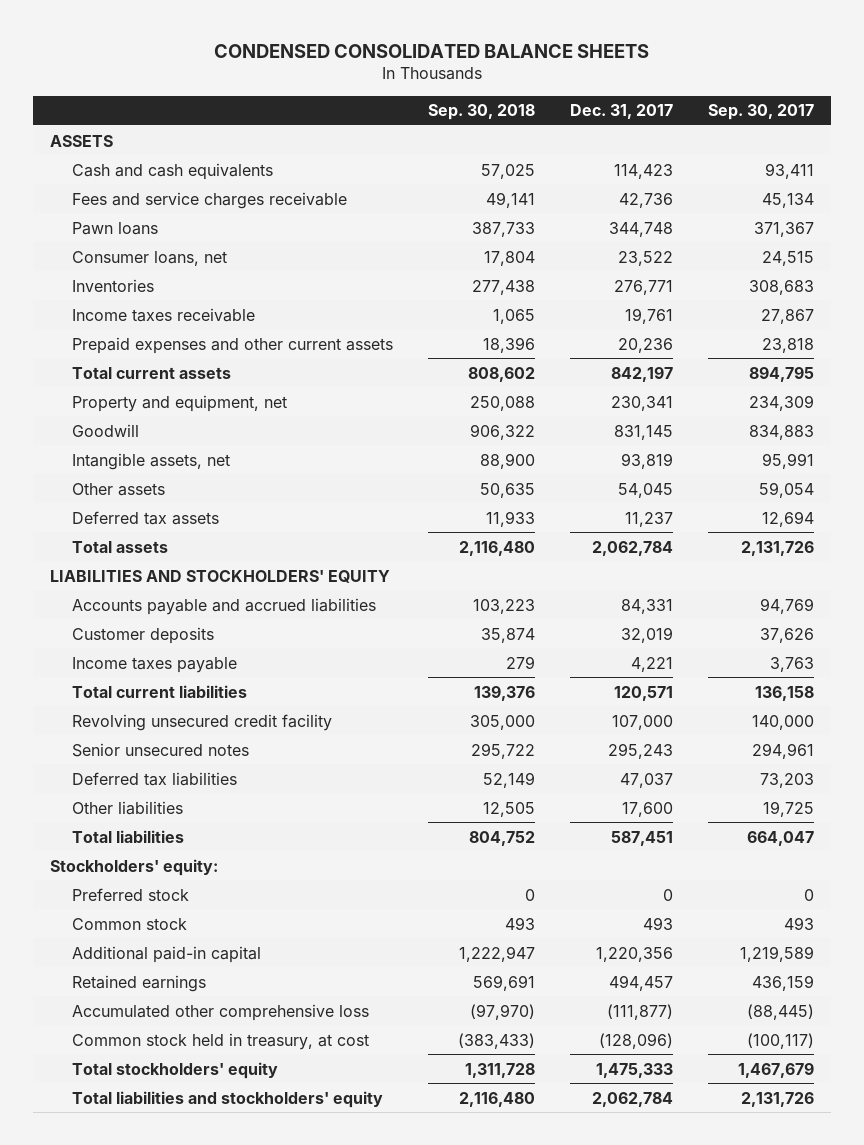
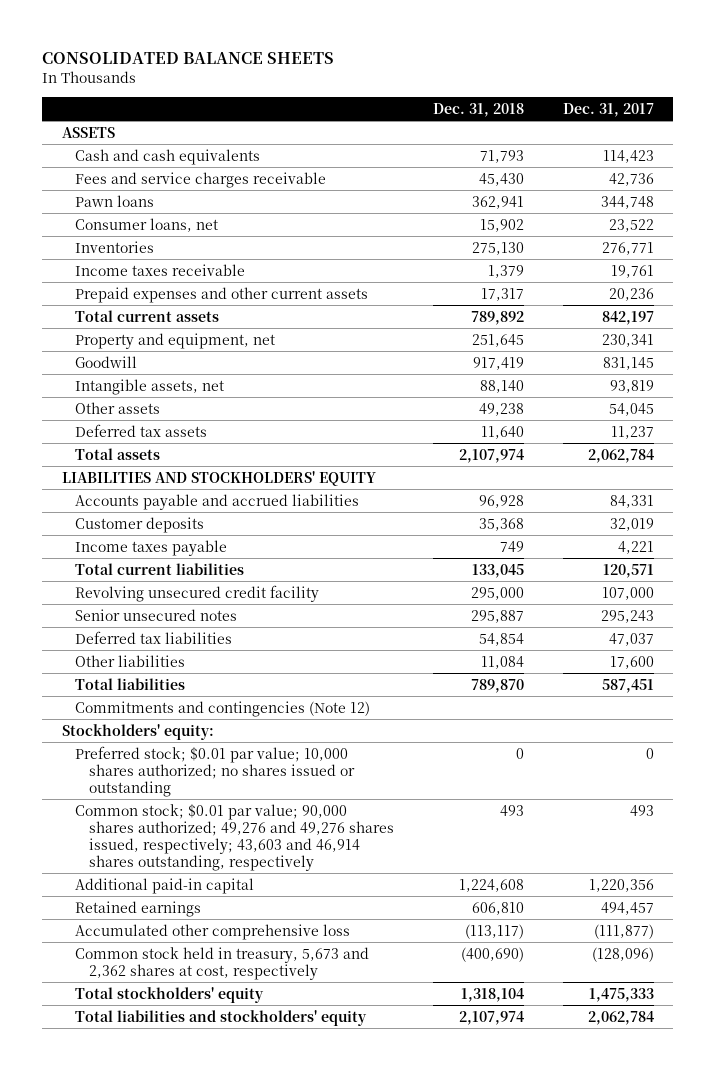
[213,43,649,58] CONDENSED CONSOLIDATED BALANCE SHEETS -> [42,52,335,65] CONSOLIDATED BALANCE SHEETS
[427,104,535,121] Sep. 30, 2018 -> none
[707,104,814,121] Sep. 30, 2017 -> none
none -> [432,102,524,117] Dec. 31, 2018
none -> [75,700,371,717] Commitments and contingencies (Note 12)
[71,887,189,901] Preferred stock -> [75,745,356,797] Preferred stock; $0.01 par value; 10,000 shares authorized; no shares issued or outstanding
[71,917,187,930] Common stock -> [75,803,395,871] Common stock; $0.01 par value; 90,000 shares authorized; 49,276 and 49,276 shares issued, respectively; 43,603 and 46,914 shares outstanding, respectively
[71,1032,369,1050] Common stock held in treasury, at cost -> [75,946,370,980] Common stock held in treasury, 5,673 and 2,362 shares at cost, respectively

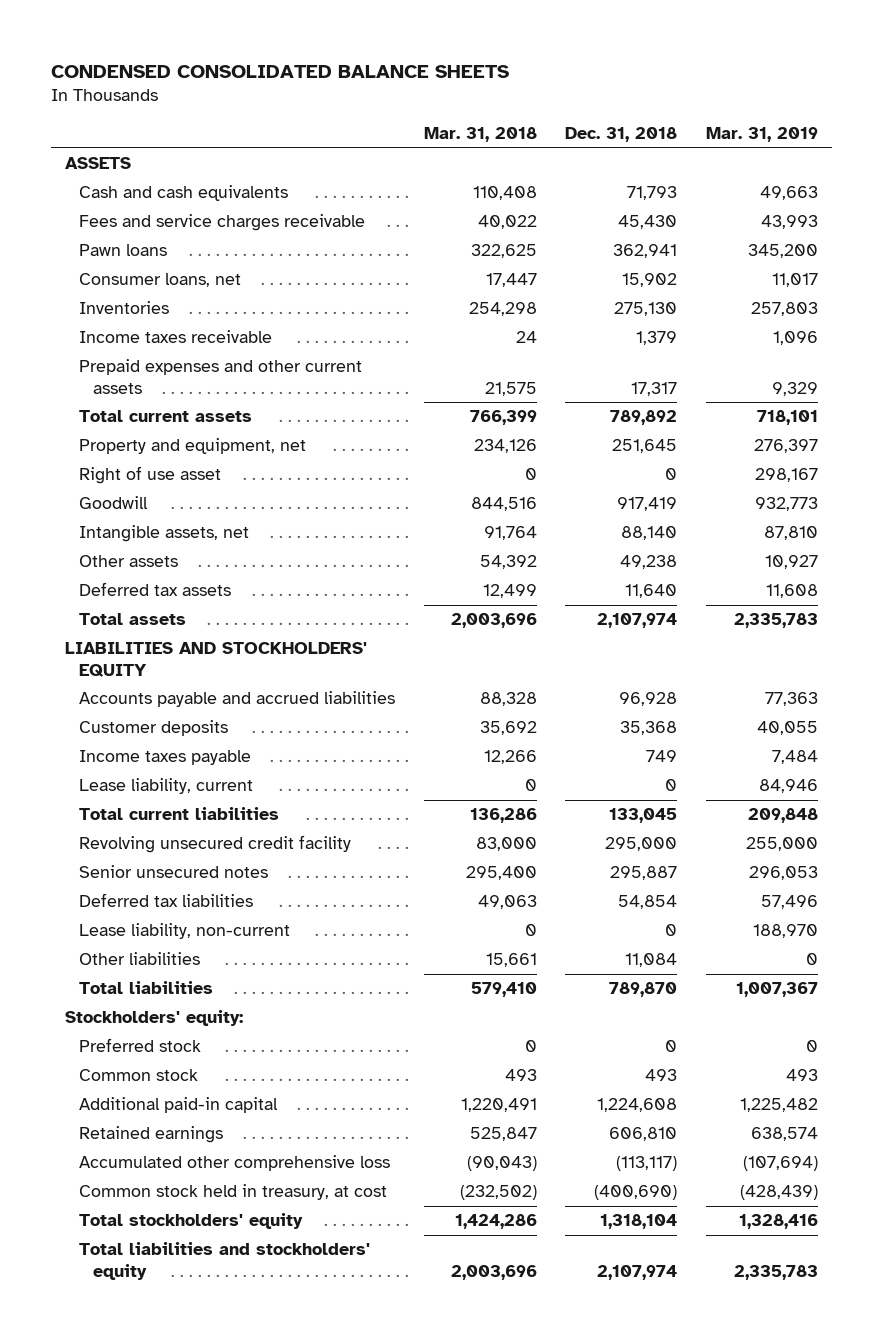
[42,52,335,65] CONSOLIDATED BALANCE SHEETS -> [50,64,509,78] CONDENSED CONSOLIDATED BALANCE SHEETS
[562,102,654,117] Dec. 31, 2017 -> none
none -> [423,127,537,143] Mar. 31, 2018
none -> [705,127,818,143] Mar. 31, 2019
none -> [79,466,222,485] Right of use asset
none -> [79,778,254,795] Lease liability, current
none -> [79,923,291,940] Lease liability, non-current
[75,700,371,717] Commitments and contingencies (Note 12) -> none
[75,745,356,797] Preferred stock; $0.01 par value; 10,000 shares authorized; no shares issued or outstanding -> [79,1038,202,1053] Preferred stock
[75,803,395,871] Common stock; $0.01 par value; 90,000 shares authorized; 49,276 and 49,276 shares issued, respectively; 43,603 and 46,914 shares outstanding, respectively -> [79,1069,199,1082] Common stock
[75,946,370,980] Common stock held in treasury, 5,673 and 2,362 shares at cost, respectively -> [79,1184,388,1201] Common stock held in treasury, at cost

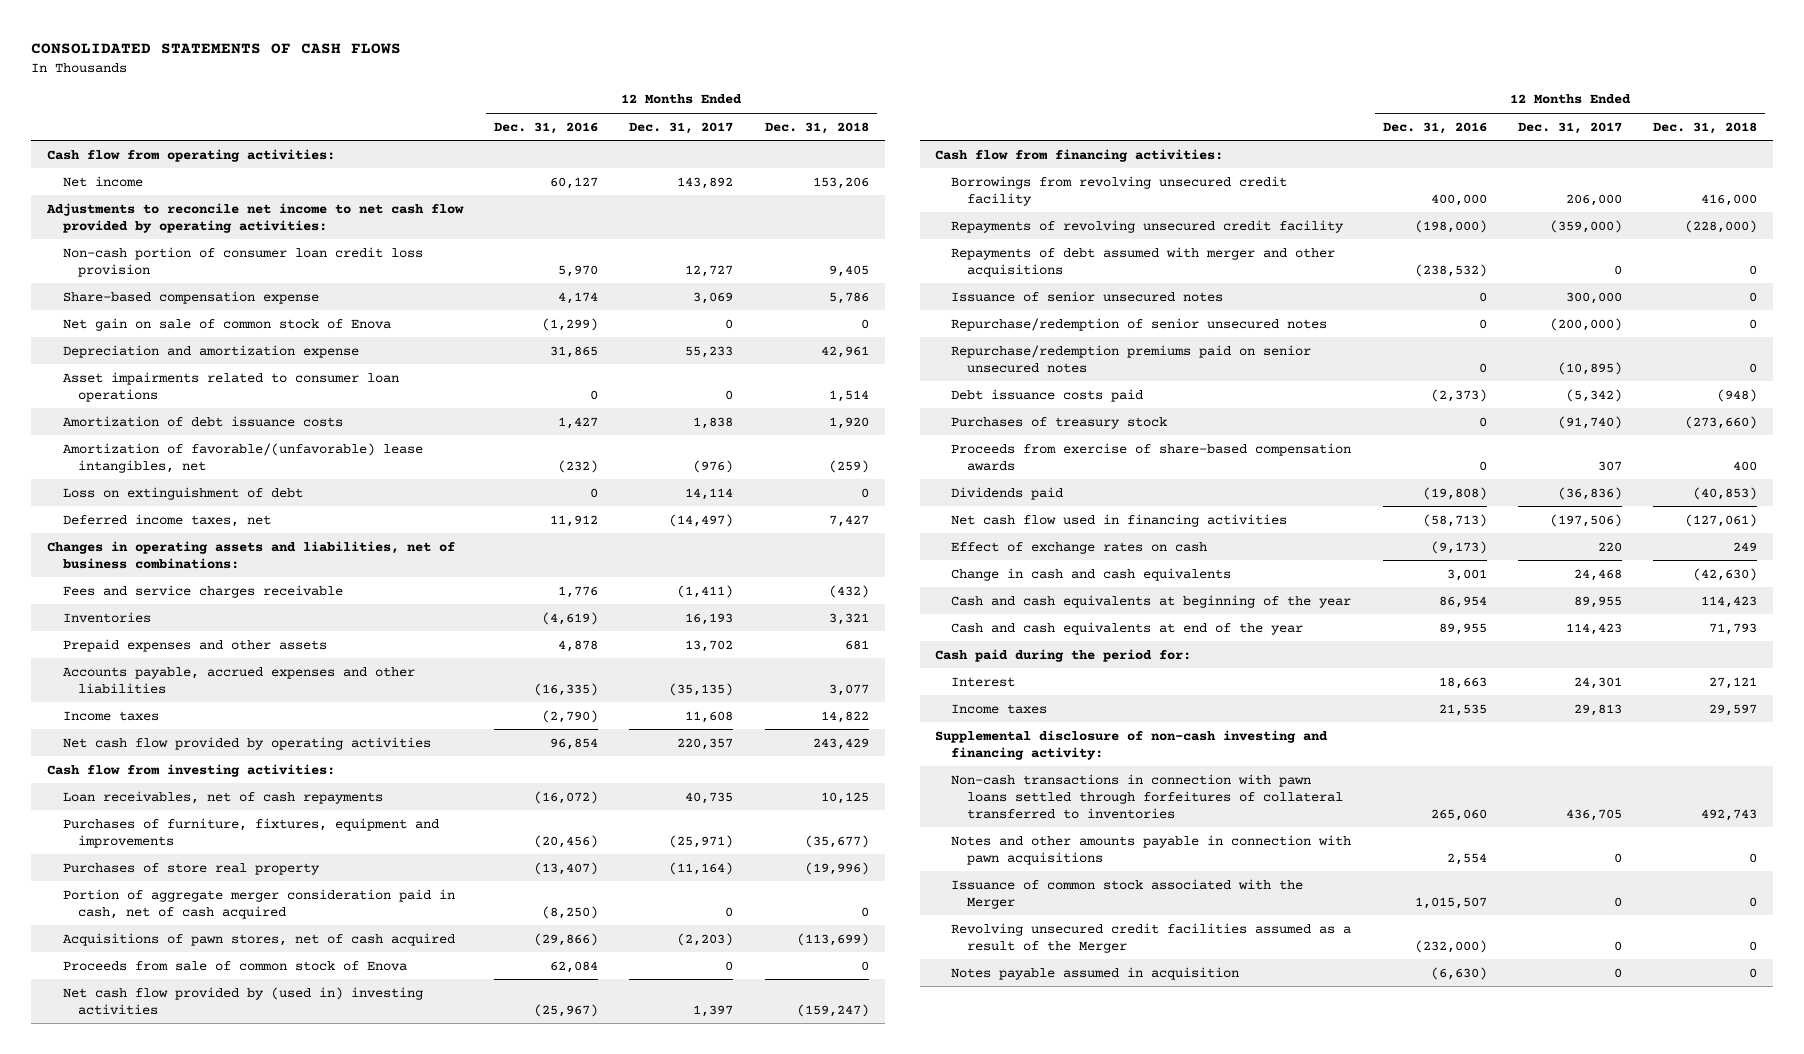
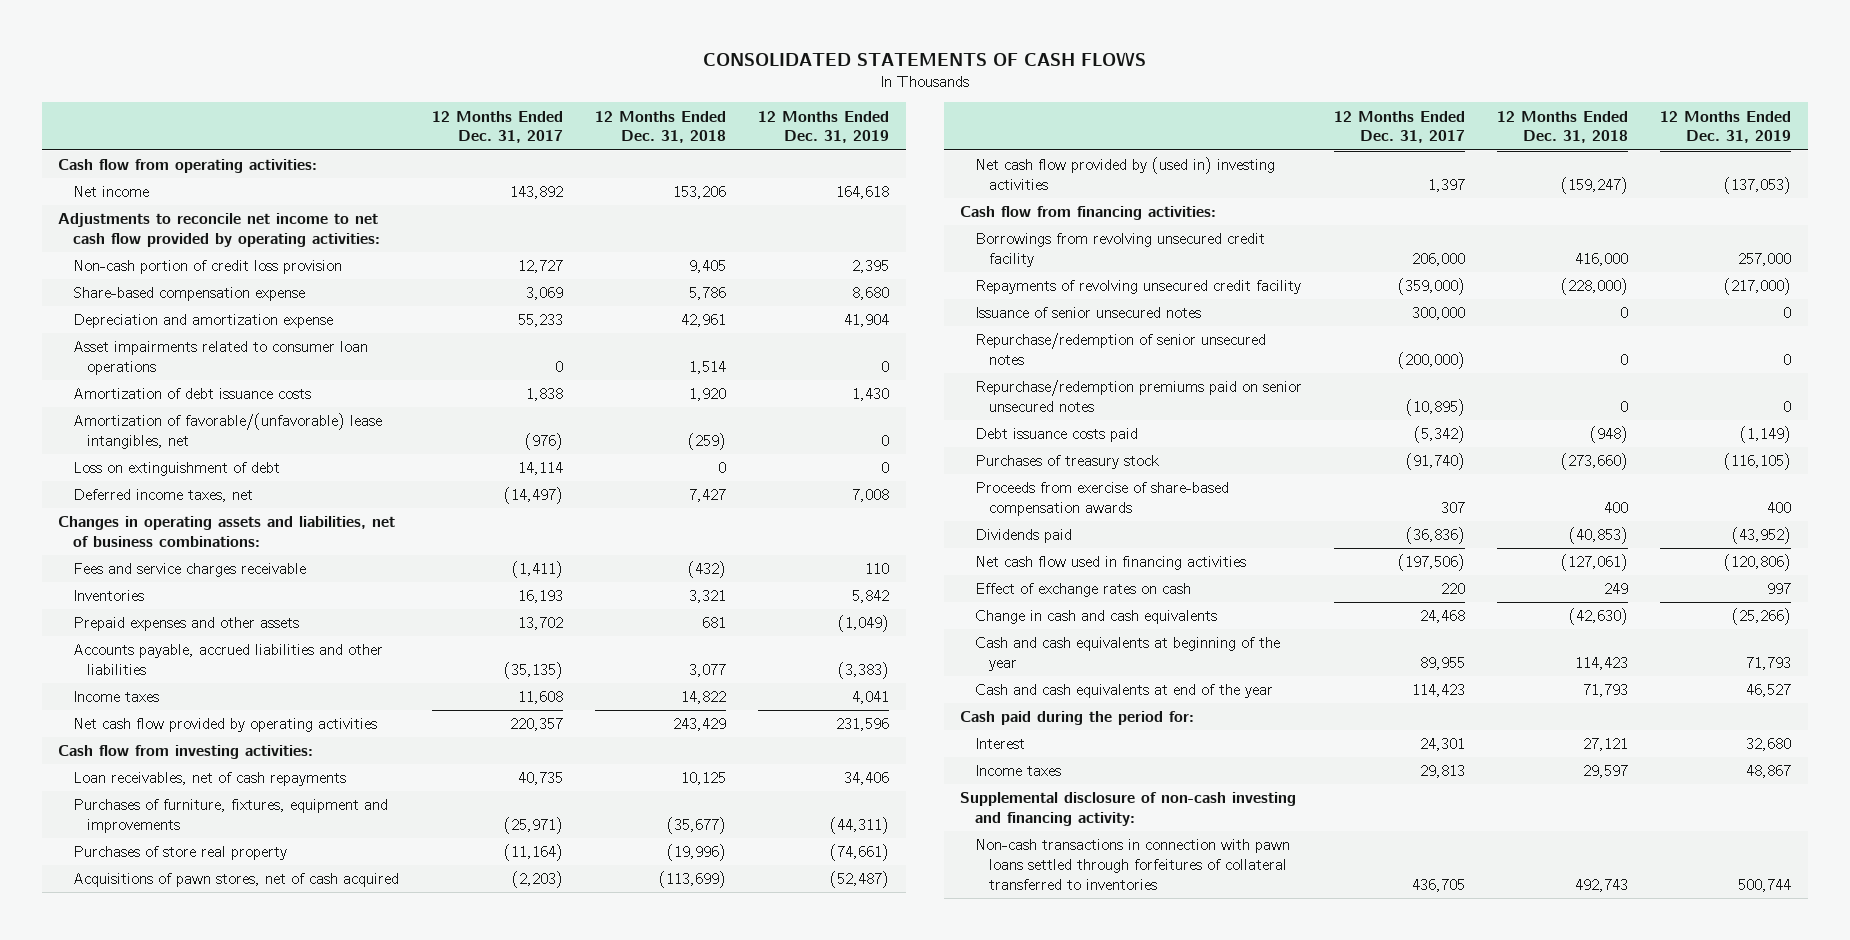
[494,121,599,134] Dec. 31, 2016 -> none
none -> [758,110,890,144] 12 Months Ended Dec. 31, 2019
[62,246,423,277] Non-cash portion of consumer loan credit loss provision -> [72,260,342,275] Non-cash portion of credit loss provision
[62,317,391,331] Net gain on sale of common stock of Enova -> none
[62,666,415,694] Accounts payable, accrued expenses and other liabilities -> [72,644,383,675] Accounts payable, accrued liabilities and other liabilities
[62,888,455,919] Portion of aggregate merger consideration paid in cash, net of cash acquired -> none
[62,960,407,971] Proceeds from sale of common stock of Enova -> none
[951,246,1336,277] Repayments of debt assumed with merger and other acquisitions -> none
[951,834,1352,865] Notes and other amounts payable in connection with pawn acquisitions -> none
[951,878,1304,909] Issuance of common stock associated with the Merger -> none
[951,922,1352,953] Revolving unsecured credit facilities assumed as a result of the Merger -> none
[951,966,1240,980] Notes payable assumed in acquisition -> none

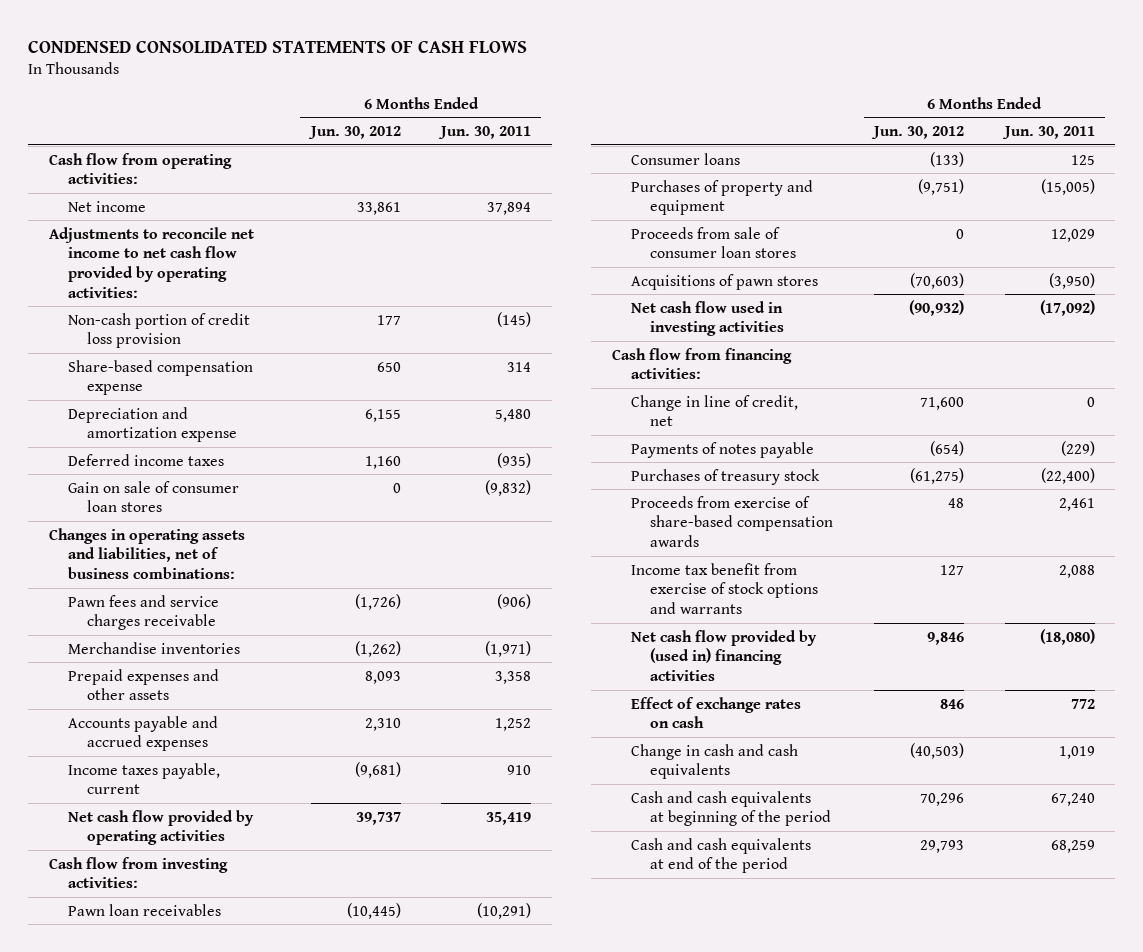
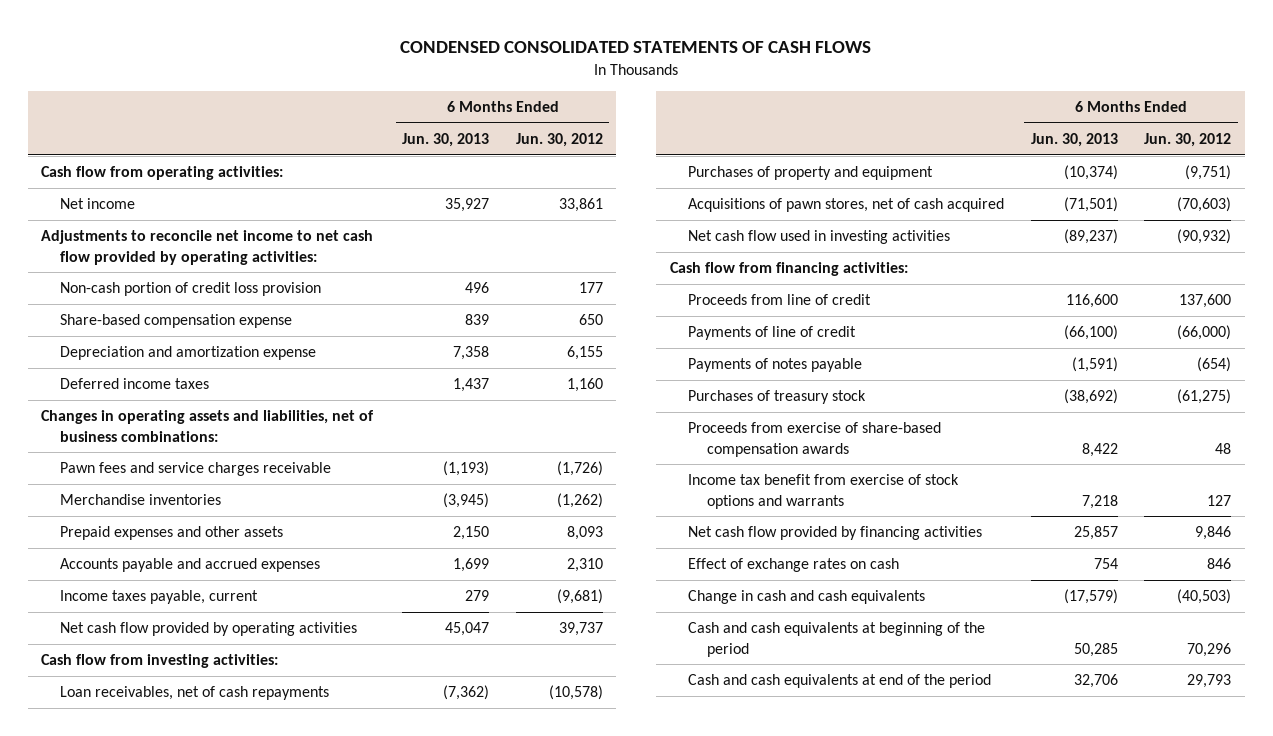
[438,126,532,140] Jun. 30, 2011 -> none
none -> [402,132,490,147] Jun. 30, 2013
[67,480,239,513] Gain on sale of consumer loan stores -> none
[630,152,740,165] Consumer loans -> none
[67,903,221,916] Pawn loan receivables -> [59,686,329,701] Loan receivables, net of cash repayments
[346,902,401,919] (10,445) -> [548,685,603,701] (10,578)
[630,226,797,259] Proceeds from sale of consumer loan stores -> none
[630,273,818,290] Acquisitions of pawn stores -> [688,198,1005,213] Acquisitions of pawn stores, net of cash acquired
[630,394,798,427] Change in line of credit, net -> none
none -> [688,294,872,306] Proceeds from line of credit
none -> [688,326,857,341] Payments of line of credit
[630,629,817,681] Net cash flow provided by (used in) financing activities -> [688,526,983,541] Net cash flow provided by financing activities

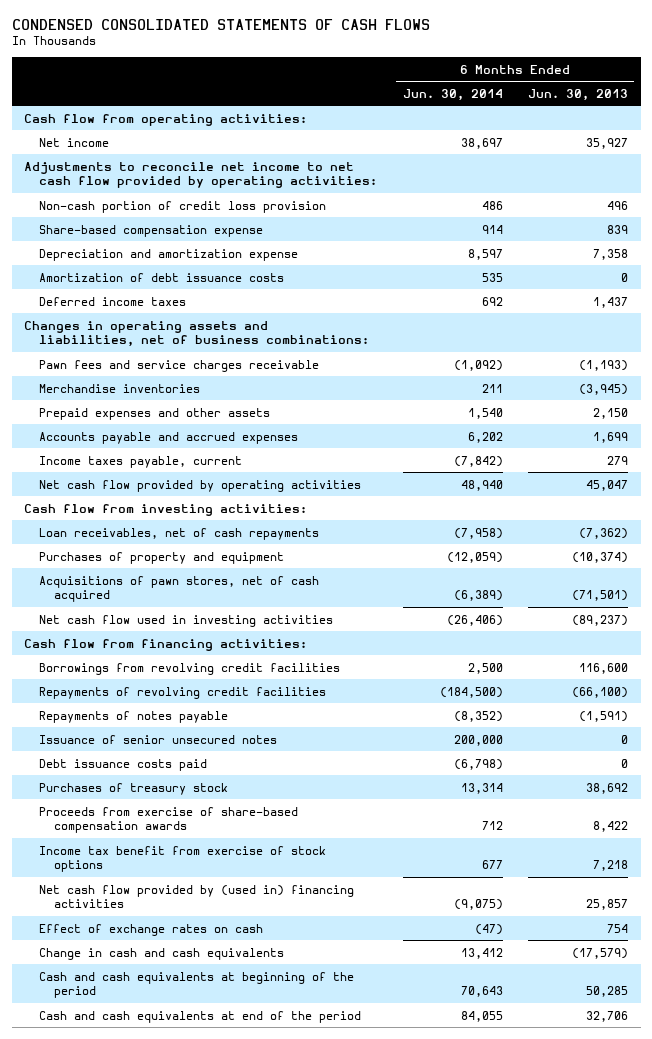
[515,132,603,147] Jun. 30, 2012 -> none
none -> [402,88,503,101] Jun. 30, 2014
none -> [39,272,285,282] Amortization of debt issuance costs
[688,294,872,306] Proceeds from line of credit -> [39,662,341,675] Borrowings from revolving credit facilities
[688,326,857,341] Payments of line of credit -> [39,686,327,699] Repayments of revolving credit facilities
[688,358,863,373] Payments of notes payable -> [39,710,229,723] Repayments of notes payable
none -> [39,734,278,744] Issuance of senior unsecured notes
none -> [39,758,208,771] Debt issuance costs paid
[1063,389,1118,405] (38,692) -> [586,782,629,794] 38,692
[688,474,960,509] Income tax benefit from exercise of stock options and warrants -> [39,845,327,873] Income tax benefit from exercise of stock options
[688,526,983,541] Net cash flow provided by financing activities -> [39,884,355,909] Net cash flow provided by (used in) financing activities

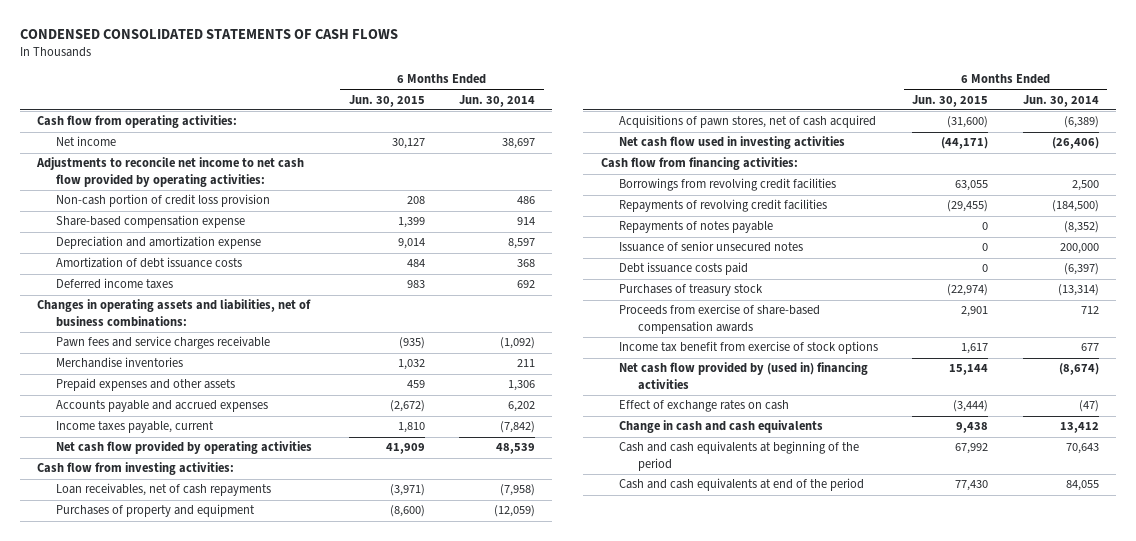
[528,88,629,101] Jun. 30, 2013 -> none
none -> [348,94,425,107] Jun. 30, 2015
[481,272,503,282] 535 -> [517,259,536,268] 368
[467,407,503,419] 1,540 -> [508,380,536,392] 1,306
[460,479,503,491] 48,940 -> [496,443,536,455] 48,539
[453,758,503,770] (6,798) -> [1063,263,1099,276] (6,397)
[460,782,503,794] 13,314 -> [1057,284,1099,297] (13,314)
[453,899,503,911] (9,075) -> [1058,363,1099,376] (8,674)

